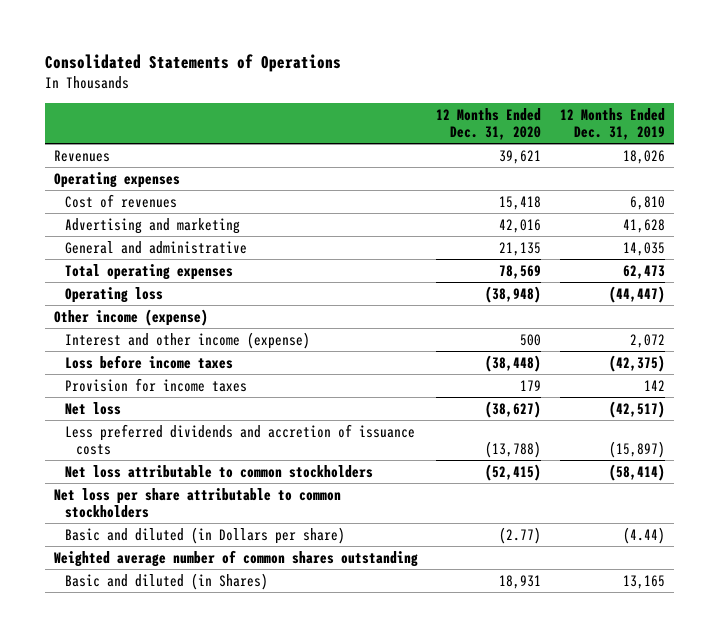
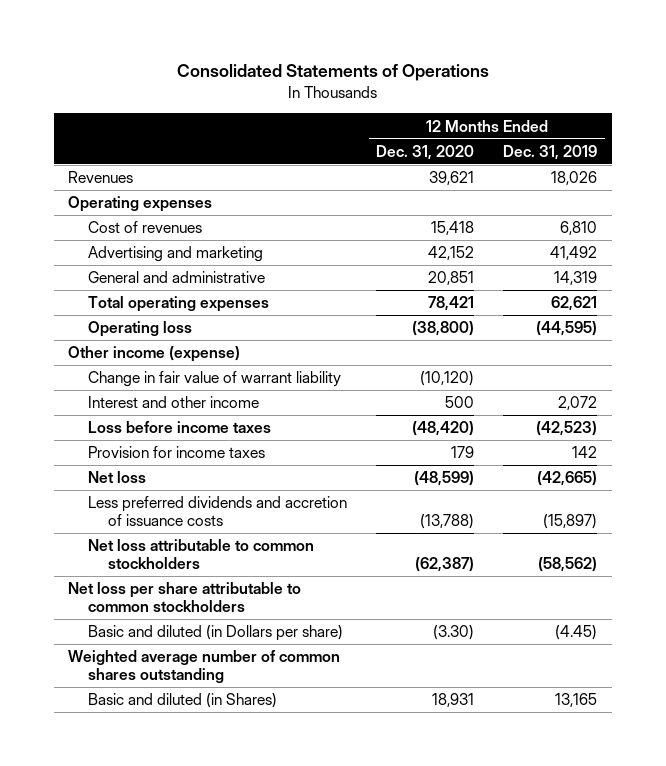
[499,218,542,233] 42,016 -> [428,246,475,261] 42,152
[622,218,665,233] 41,628 -> [550,246,598,261] 41,492
[499,241,542,256] 21,135 -> [428,271,475,286] 20,851
[622,241,665,256] 14,035 -> [554,271,598,286] 14,319
[499,264,542,279] 78,569 -> [428,296,475,312] 78,421
[622,264,665,279] 62,473 -> [551,296,598,312] 62,621
[485,285,542,303] (38,948) -> [412,321,475,337] (38,800)
[608,285,665,303] (44,447) -> [536,321,598,337] (44,595)
none -> [88,371,342,388] Change in fair value of warrant liability
[64,331,310,349] Interest and other income (expense) -> [88,396,260,409] Interest and other income
[485,354,542,372] (38,448) -> [412,421,475,437] (48,420)
[608,354,665,372] (42,375) -> [536,421,598,437] (42,523)
[485,400,542,418] (38,627) -> [414,471,475,487] (48,599)
[608,400,665,418] (42,517) -> [537,471,598,487] (42,665)
[485,463,542,481] (52,415) -> [415,557,475,573] (62,387)
[608,463,665,481] (58,414) -> [538,557,598,573] (58,562)
[499,526,542,544] (2.77) -> [433,625,475,641] (3.30)
[622,526,665,544] (4.44) -> [555,625,598,641] (4.45)

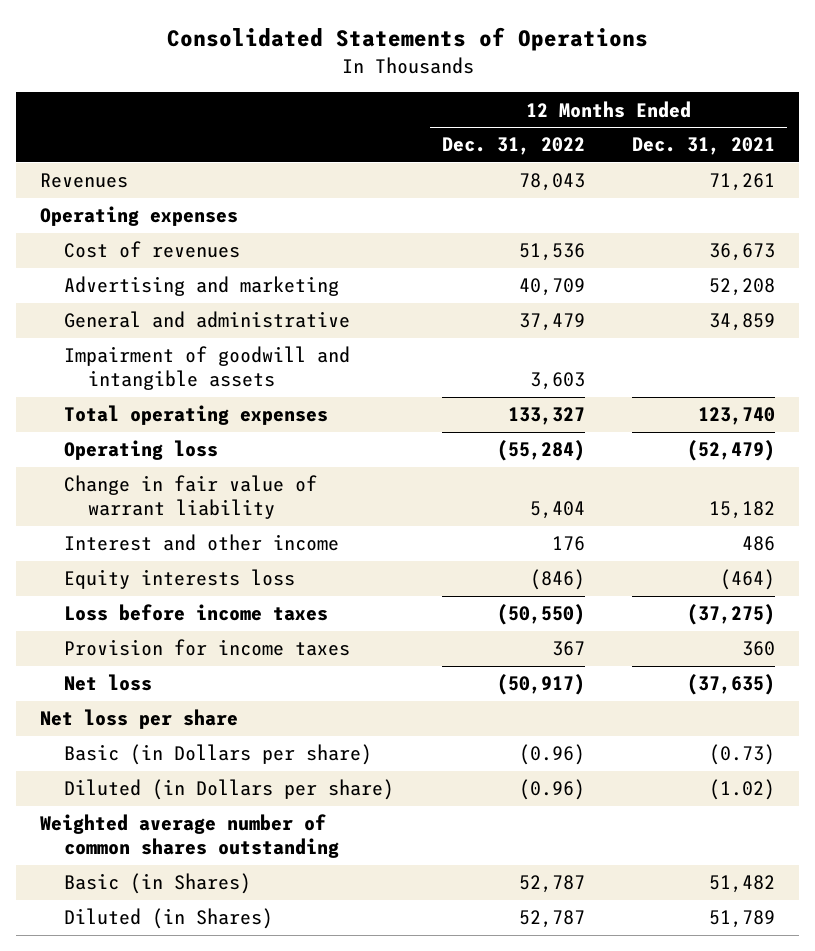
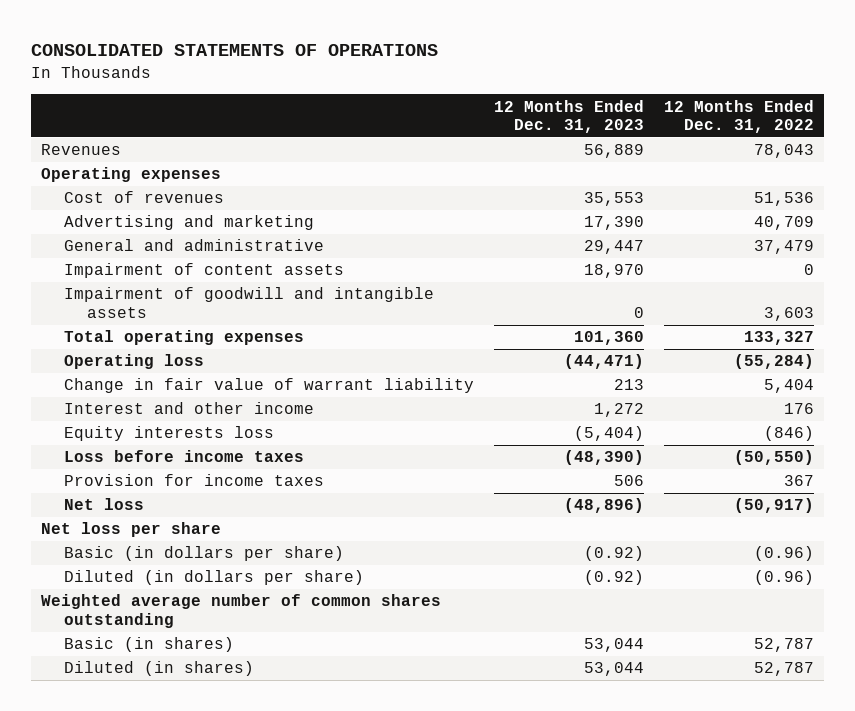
[166,27,648,52] Consolidated Statements of Operations -> [31,44,439,57] CONSOLIDATED STATEMENTS OF OPERATIONS
[632,137,776,156] Dec. 31, 2021 -> none
none -> [494,99,645,134] 12 Months Ended Dec. 31, 2023
none -> [64,263,345,279] Impairment of content assets
[63,744,372,766] Basic (in Dollars per share) -> [64,546,345,562] Basic (in dollars per share)
[63,779,394,801] Diluted (in Dollars per share) -> [64,570,365,586] Diluted (in dollars per share)
[63,873,251,895] Basic (in Shares) -> [64,637,235,653] Basic (in shares)
[63,908,273,930] Diluted (in Shares) -> [64,661,255,677] Diluted (in shares)

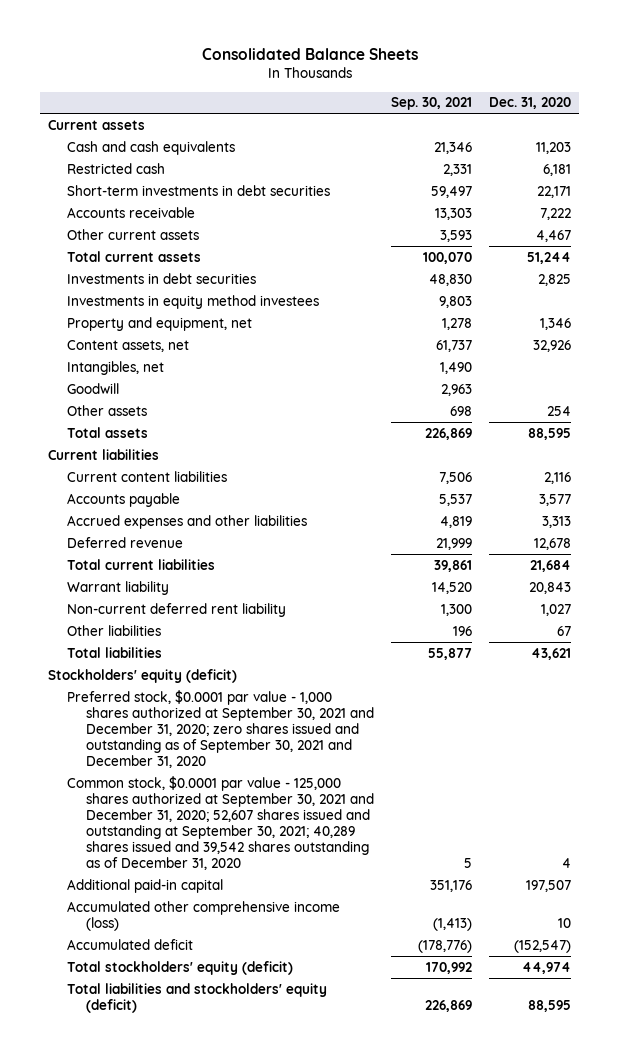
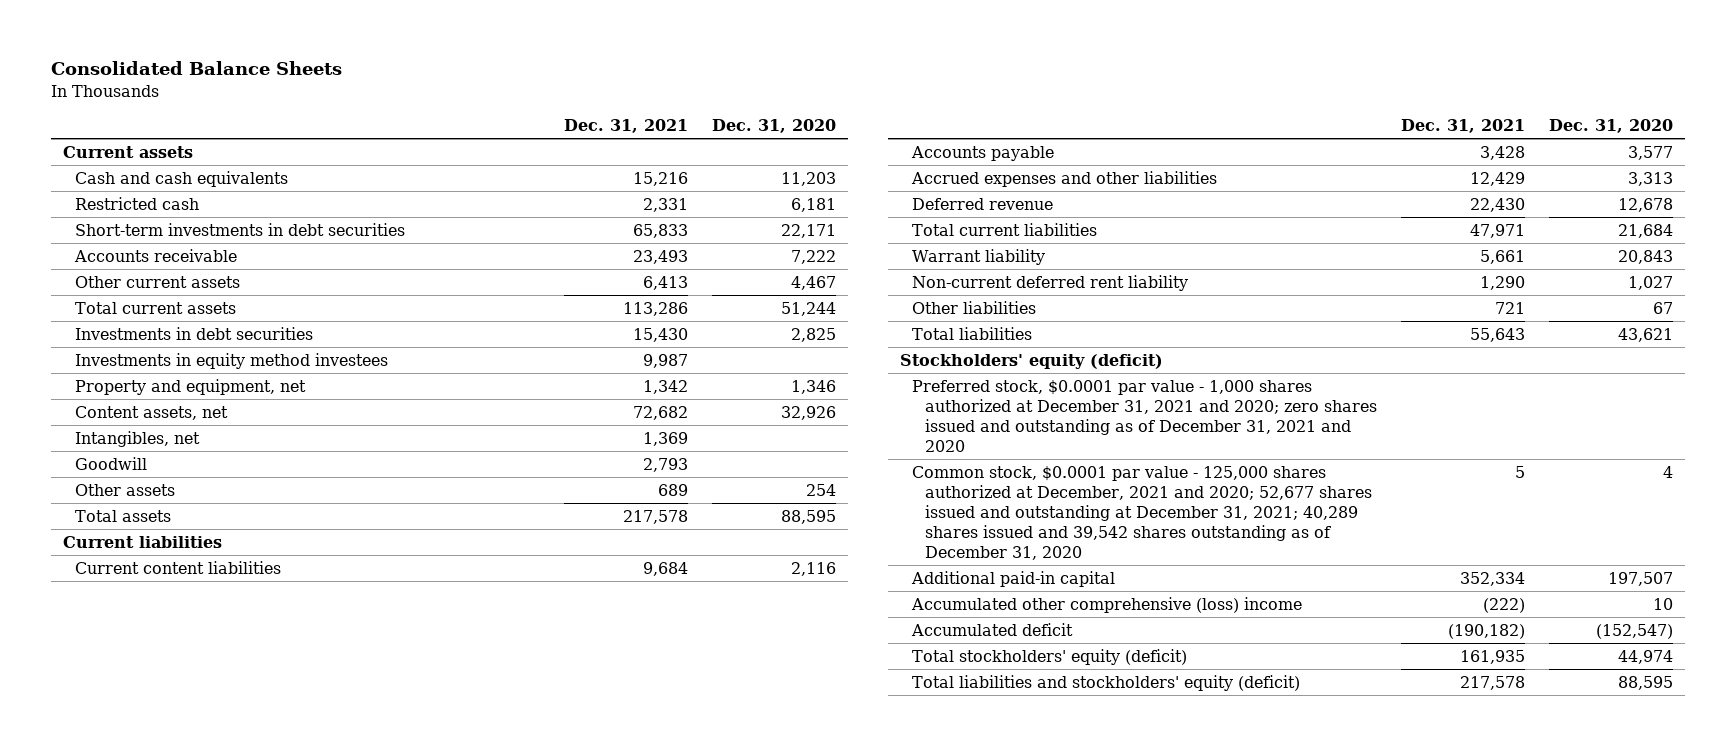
[391,97,473,111] Sep. 30, 2021 -> none
none -> [563,119,688,134] Dec. 31, 2021
[67,689,375,768] Preferred stock, $0.0001 par value - 1,000 shares authorized at September 30, 2021 and December 31, 2020; zero shares issued and outstanding as of September 30, 2021 and December 31, 2020 -> [912,379,1377,453] Preferred stock, $0.0001 par value - 1,000 shares authorized at December 31, 2021 and 2020; zero shares issued and outstanding as of December 31, 2021 and 2020
[67,775,375,870] Common stock, $0.0001 par value - 125,000 shares authorized at September 30, 2021 and December 31, 2020; 52,607 shares issued and outstanding at September 30, 2021; 40,289 shares issued and 39,542 shares outstanding as of December 31, 2020 -> [912,465,1372,561] Common stock, $0.0001 par value - 125,000 shares authorized at December, 2021 and 2020; 52,677 shares issued and outstanding at December 31, 2021; 40,289 shares issued and 39,542 shares outstanding as of December 31, 2020
[67,900,341,931] Accumulated other comprehensive income (loss) -> [911,596,1303,613] Accumulated other comprehensive (loss) income

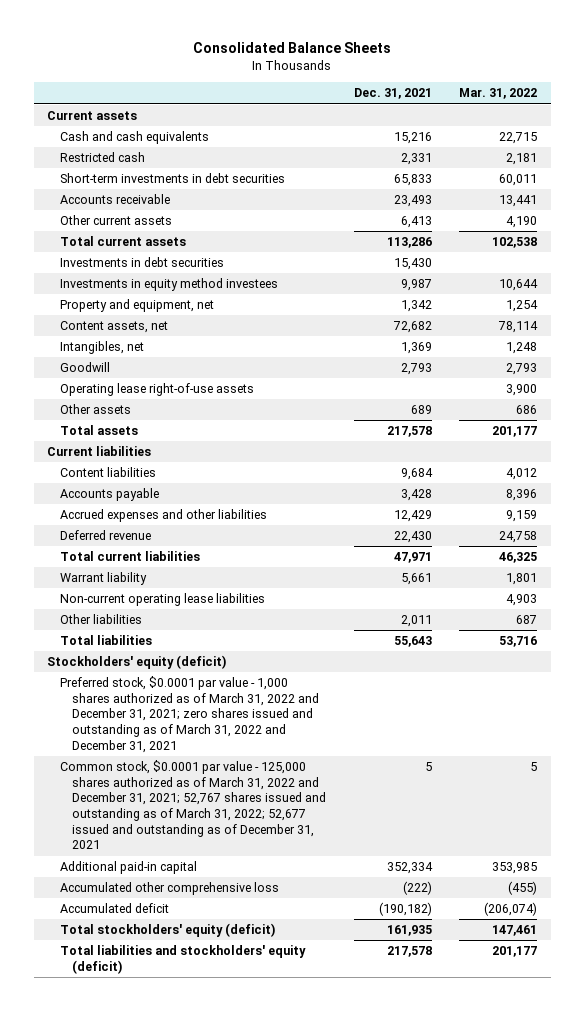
[712,119,837,134] Dec. 31, 2020 -> none
none -> [459,88,538,100] Mar. 31, 2022
none -> [59,383,254,397] Operating lease right-of-use assets
[75,560,282,574] Current content liabilities -> [59,467,156,478] Content liabilities
[912,274,1189,291] Non-current deferred rent liability -> none
none -> [59,593,265,607] Non-current operating lease liabilities
[1494,301,1525,314] 721 -> [400,615,432,628] 2,011
[912,379,1377,453] Preferred stock, $0.0001 par value - 1,000 shares authorized at December 31, 2021 and 2020; zero shares issued and outstanding as of December 31, 2021 and 2020 -> [59,676,320,753] Preferred stock, $0.0001 par value - 1,000 shares authorized as of March 31, 2022 and December 31, 2021; zero shares issued and outstanding as of March 31, 2022 and December 31, 2021
[912,465,1372,561] Common stock, $0.0001 par value - 125,000 shares authorized at December, 2021 and 2020; 52,677 shares issued and outstanding at December 31, 2021; 40,289 shares issued and 39,542 shares outstanding as of December 31, 2020 -> [59,760,327,850] Common stock, $0.0001 par value - 125,000 shares authorized as of March 31, 2022 and December 31, 2021; 52,767 shares issued and outstanding as of March 31, 2022; 52,677 issued and outstanding as of December 31, 2021
[911,596,1303,613] Accumulated other comprehensive (loss) income -> [59,882,279,896] Accumulated other comprehensive loss

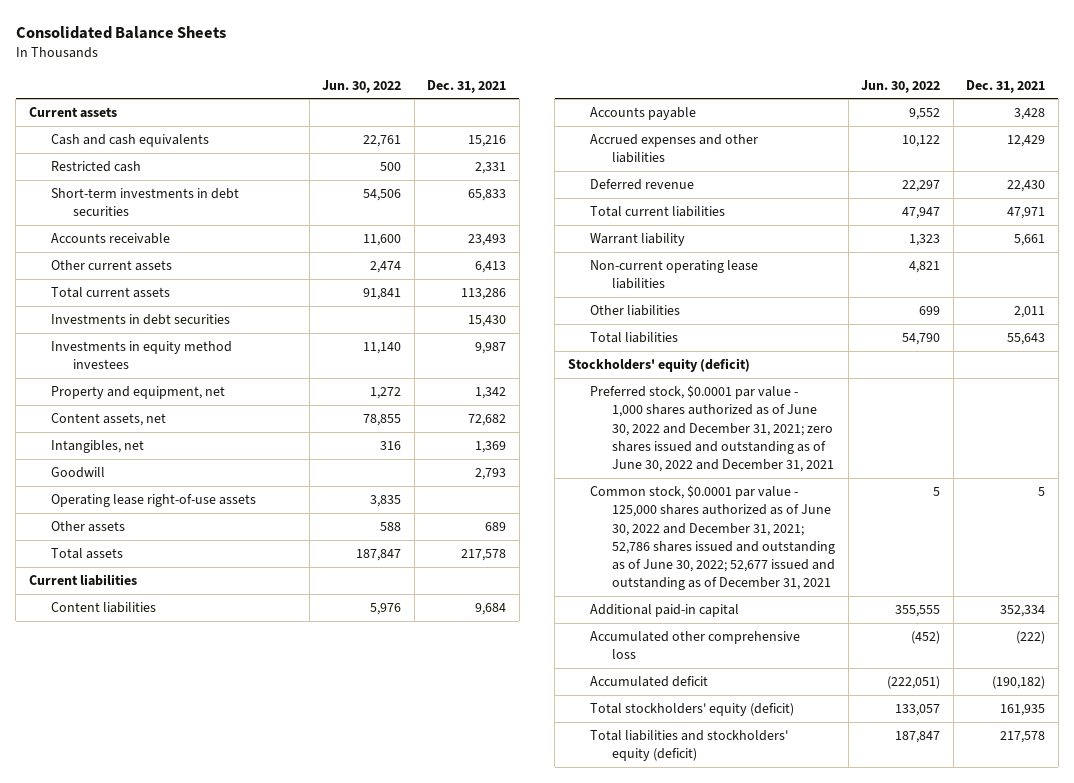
[459,88,538,100] Mar. 31, 2022 -> none
none -> [322,79,402,93] Jun. 30, 2022
[59,676,320,753] Preferred stock, $0.0001 par value - 1,000 shares authorized as of March 31, 2022 and December 31, 2021; zero shares issued and outstanding as of March 31, 2022 and December 31, 2021 -> [590,385,835,472] Preferred stock, $0.0001 par value - 1,000 shares authorized as of June 30, 2022 and December 31, 2021; zero shares issued and outstanding as of June 30, 2022 and December 31, 2021
[59,760,327,850] Common stock, $0.0001 par value - 125,000 shares authorized as of March 31, 2022 and December 31, 2021; 52,767 shares issued and outstanding as of March 31, 2022; 52,677 issued and outstanding as of December 31, 2021 -> [590,485,836,591] Common stock, $0.0001 par value - 125,000 shares authorized as of June 30, 2022 and December 31, 2021; 52,786 shares issued and outstanding as of June 30, 2022; 52,677 issued and outstanding as of December 31, 2021

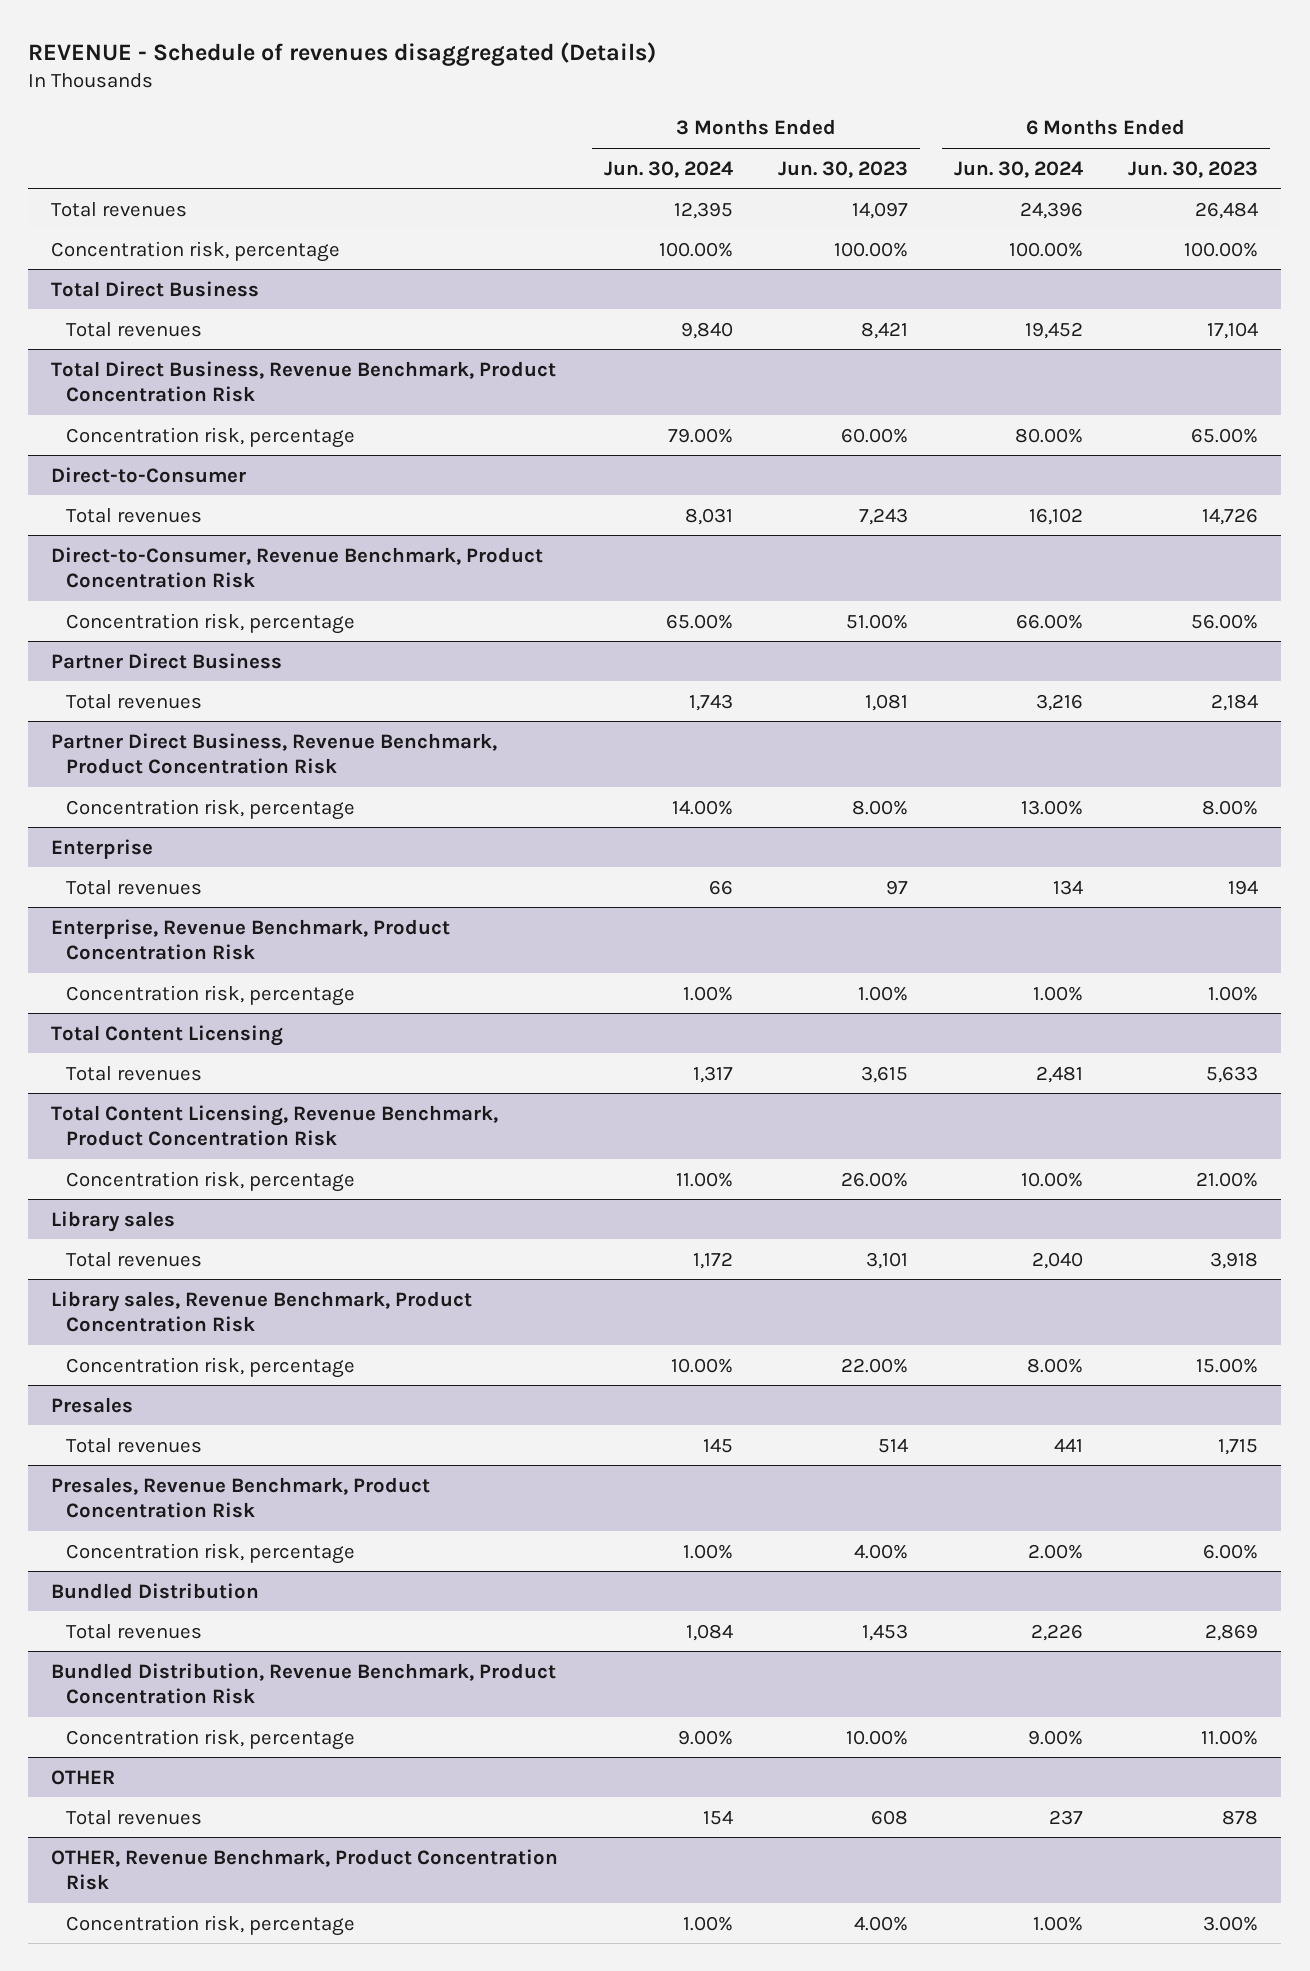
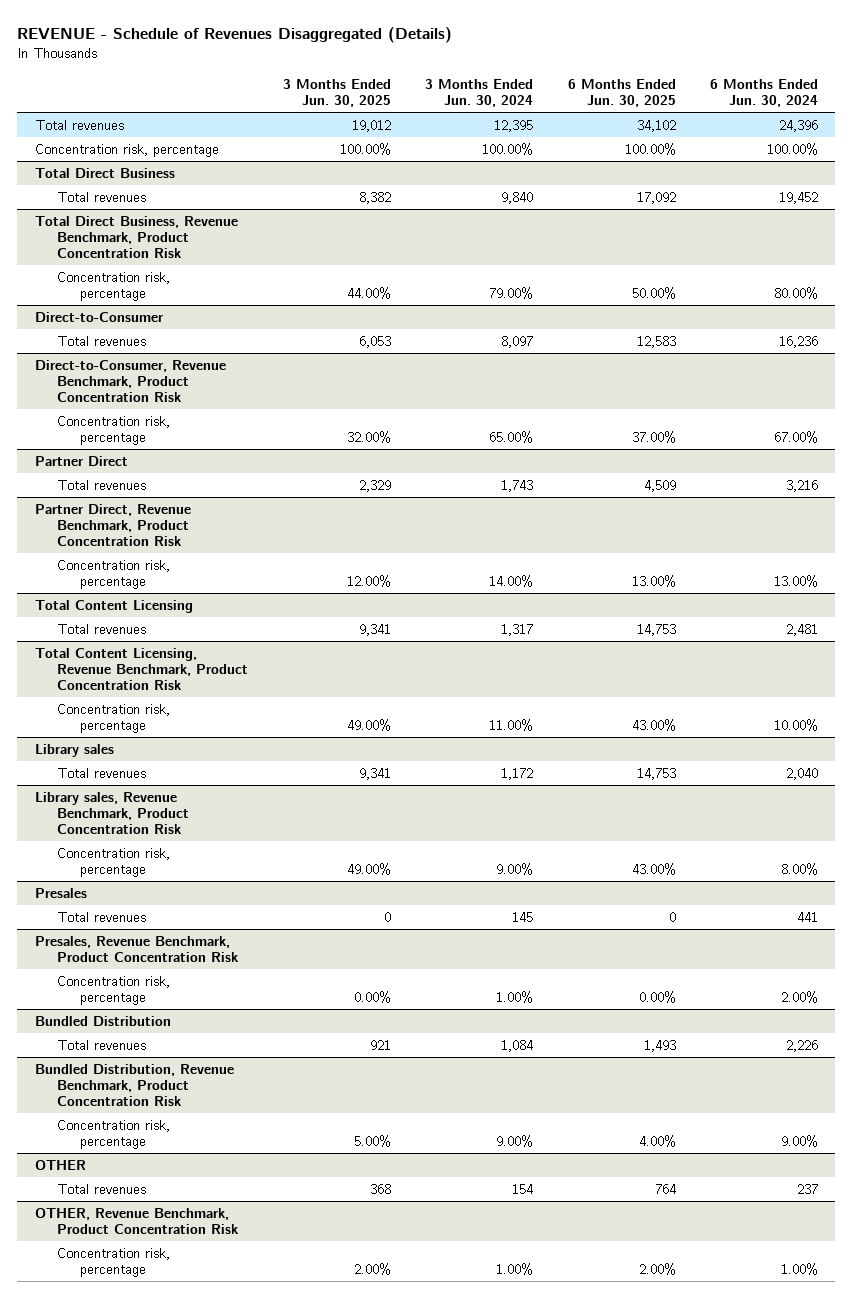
[28,42,657,67] REVENUE - Schedule of revenues disaggregated (Details) -> [17,27,453,44] REVENUE - Schedule of Revenues Disaggregated (Details)
[778,160,909,178] Jun. 30, 2023 -> none
[1128,160,1259,178] Jun. 30, 2023 -> none
none -> [282,78,391,108] 3 Months Ended Jun. 30, 2025
none -> [567,78,676,108] 6 Months Ended Jun. 30, 2025
[684,507,733,525] 8,031 -> [501,335,534,348] 8,097
[1028,507,1083,525] 16,102 -> [779,335,819,348] 16,236
[1015,613,1083,629] 66.00% -> [774,431,819,444] 67.00%
[51,652,283,669] Partner Direct Business -> [34,455,128,466] Partner Direct
[51,732,498,775] Partner Direct Business, Revenue Benchmark, Product Concentration Risk -> [34,503,191,547] Partner Direct, Revenue Benchmark, Product Concentration Risk
[51,838,154,859] Enterprise -> none
[65,879,202,895] Total revenues -> none
[51,918,451,961] Enterprise, Revenue Benchmark, Product Concentration Risk -> none
[65,984,355,1006] Concentration risk, percentage -> none
[670,1357,733,1373] 10.00% -> [496,863,534,876] 9.00%

